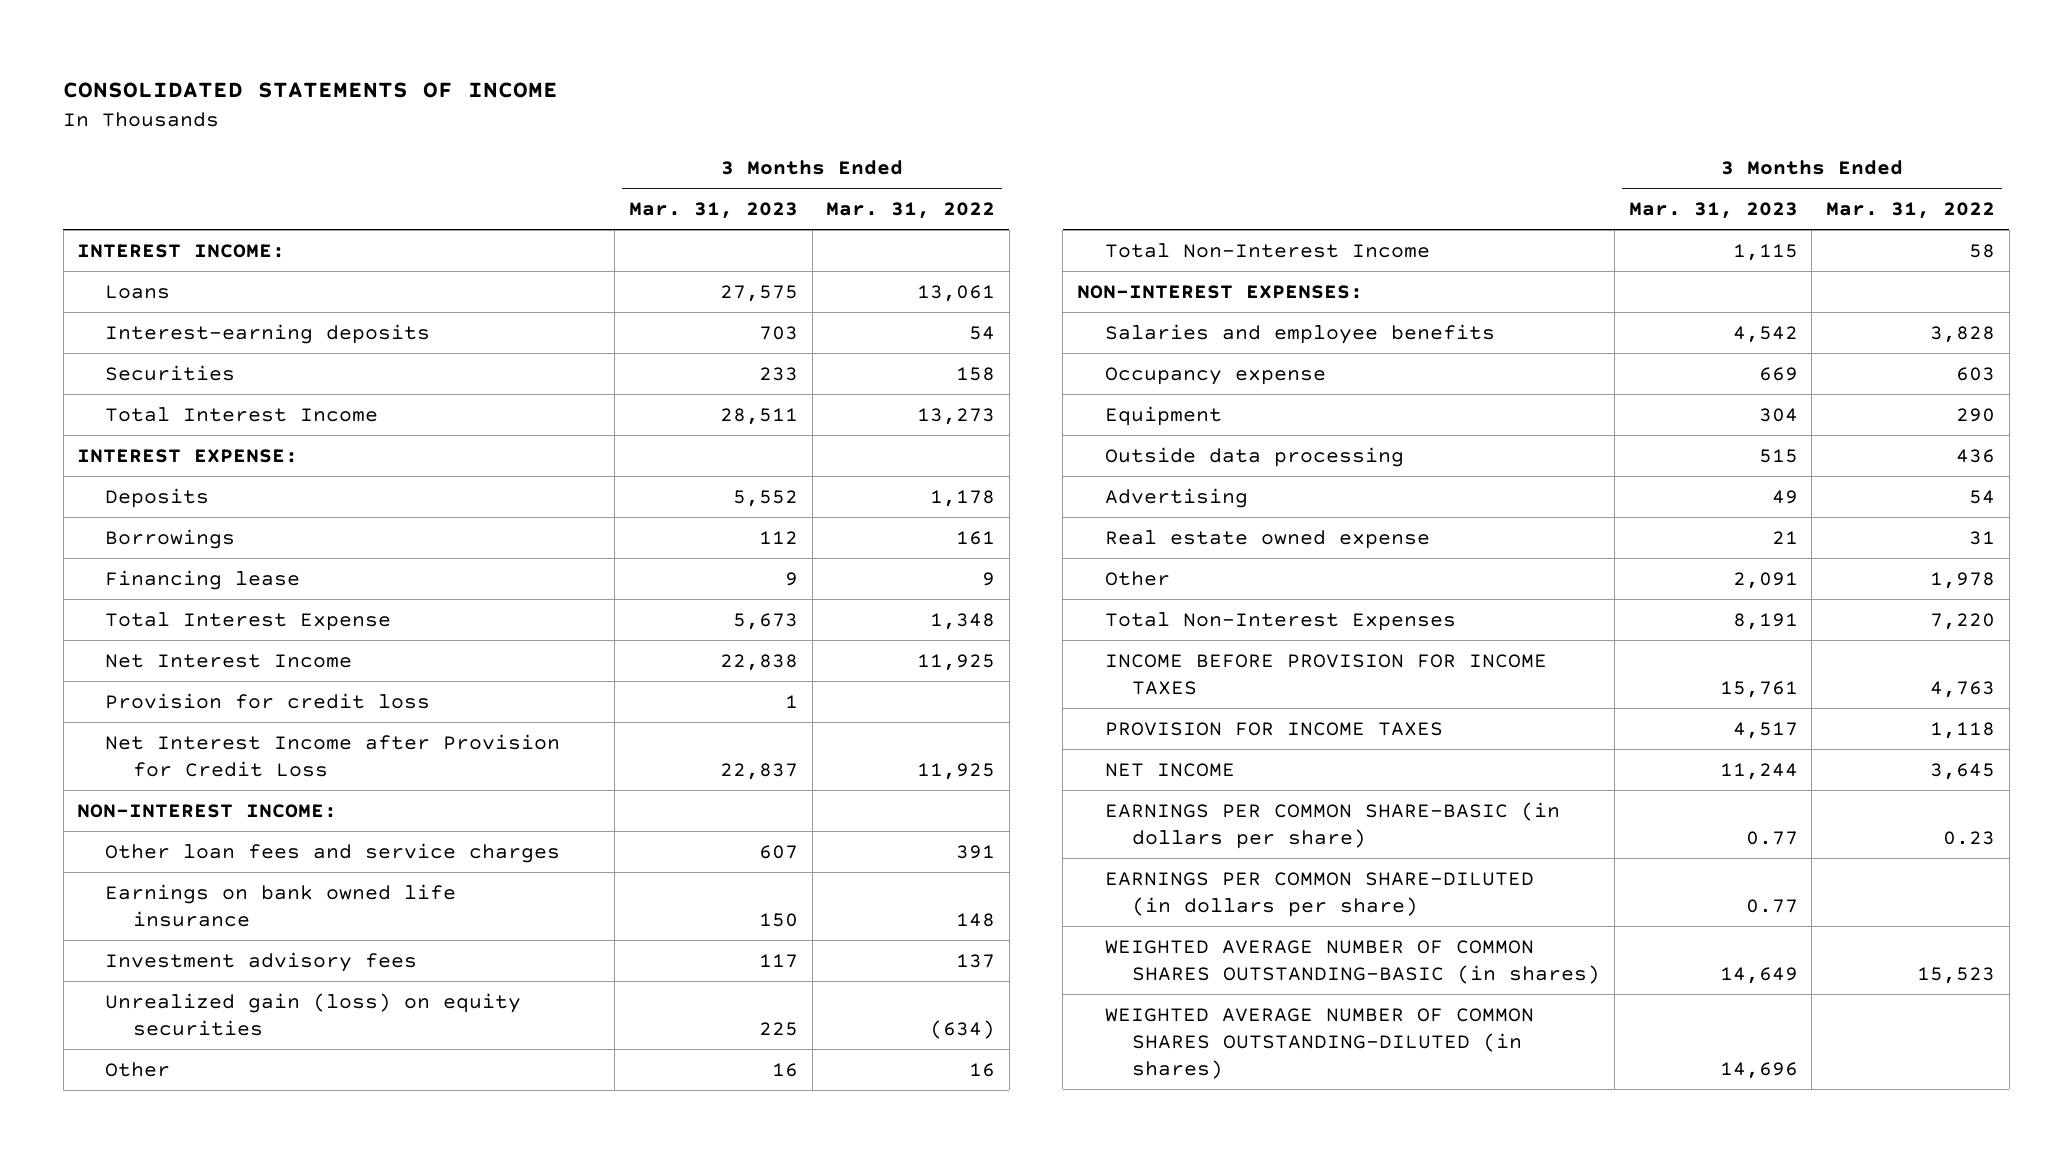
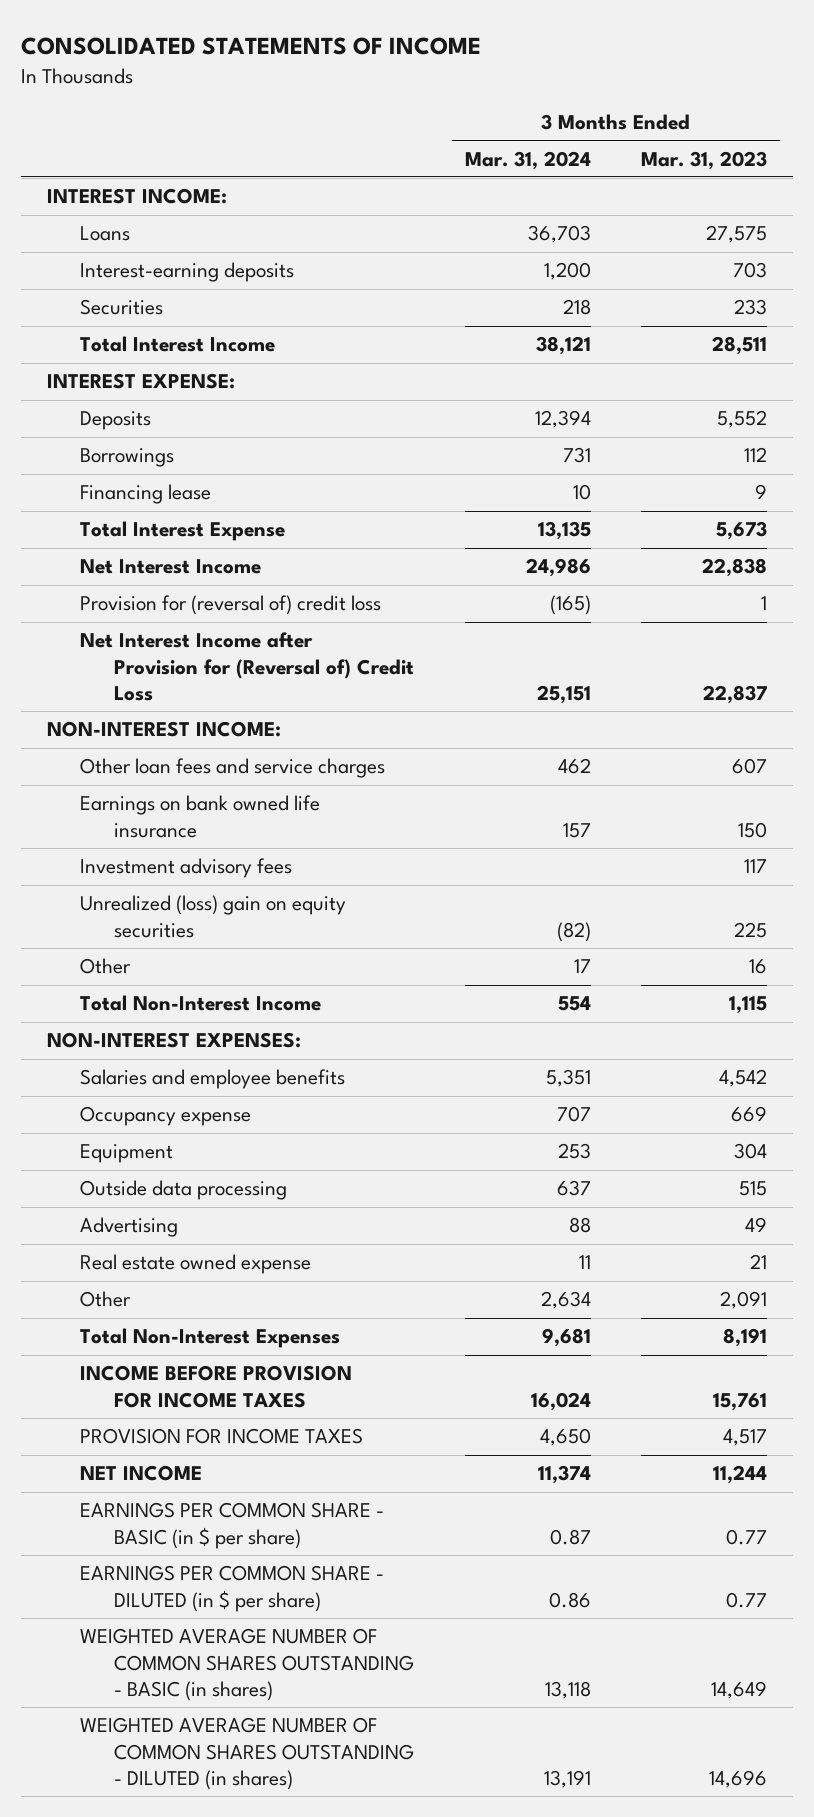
[826,201,996,219] Mar. 31, 2022 -> none
none -> [464,150,591,170] Mar. 31, 2024
[105,692,431,709] Provision for credit loss -> [80,595,382,616] Provision for (reversal of) credit loss
[105,733,561,777] Net Interest Income after Provision for Credit Loss -> [80,632,414,701] Net Interest Income after Provision for (Reversal of) Credit Loss
[105,992,522,1036] Unrealized gain (loss) on equity securities -> [80,895,347,938] Unrealized (loss) gain on equity securities
[1104,801,1560,849] EARNINGS PER COMMON SHARE-BASIC (in dollars per share) -> [80,1502,385,1549] EARNINGS PER COMMON SHARE - BASIC (in $ per share)
[1104,871,1534,917] EARNINGS PER COMMON SHARE-DILUTED (in dollars per share) -> [80,1565,385,1612] EARNINGS PER COMMON SHARE - DILUTED (in $ per share)
[1104,939,1601,984] WEIGHTED AVERAGE NUMBER OF COMMON SHARES OUTSTANDING-BASIC (in shares) -> [80,1628,414,1701] WEIGHTED AVERAGE NUMBER OF COMMON SHARES OUTSTANDING - BASIC (in shares)
[1104,1007,1534,1080] WEIGHTED AVERAGE NUMBER OF COMMON SHARES OUTSTANDING-DILUTED (in shares) -> [80,1717,414,1790] WEIGHTED AVERAGE NUMBER OF COMMON SHARES OUTSTANDING - DILUTED (in shares)

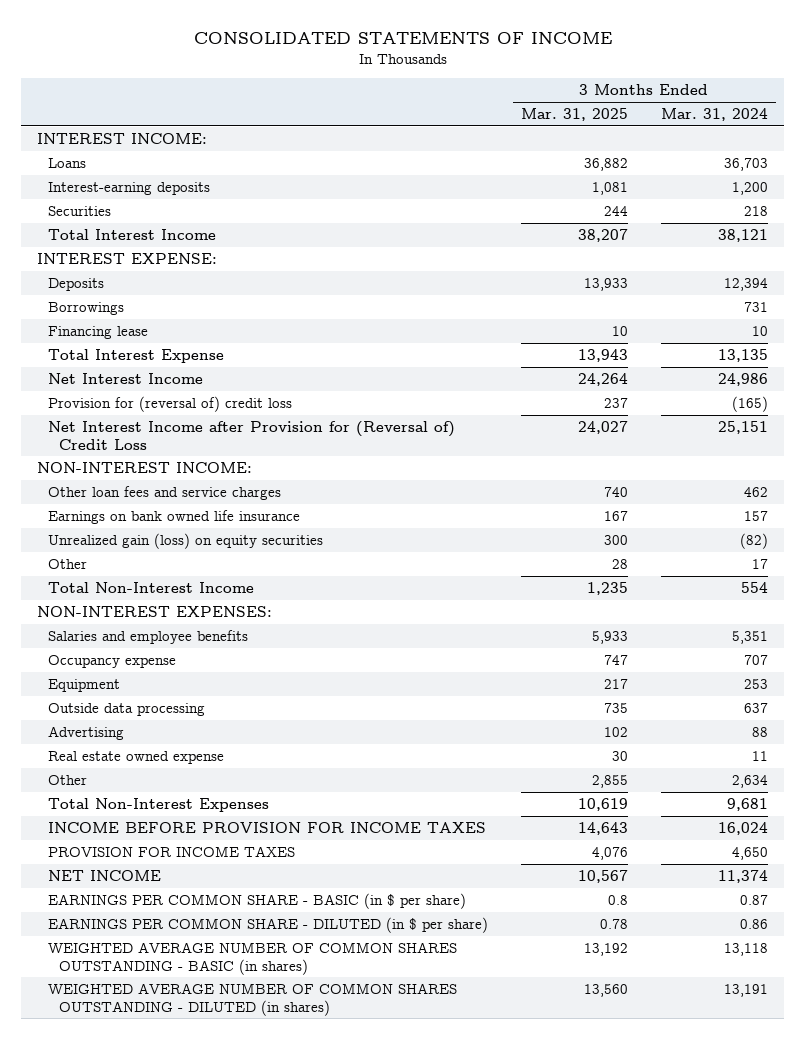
[641,150,768,170] Mar. 31, 2023 -> none
none -> [520,107,628,121] Mar. 31, 2025
[80,858,293,879] Investment advisory fees -> none
[80,895,347,938] Unrealized (loss) gain on equity securities -> [48,532,324,549] Unrealized gain (loss) on equity securities

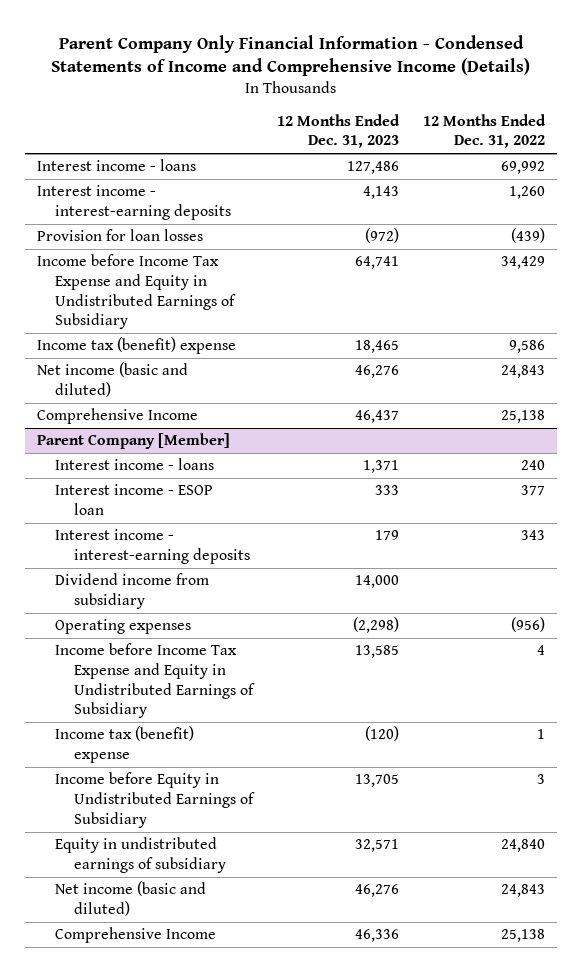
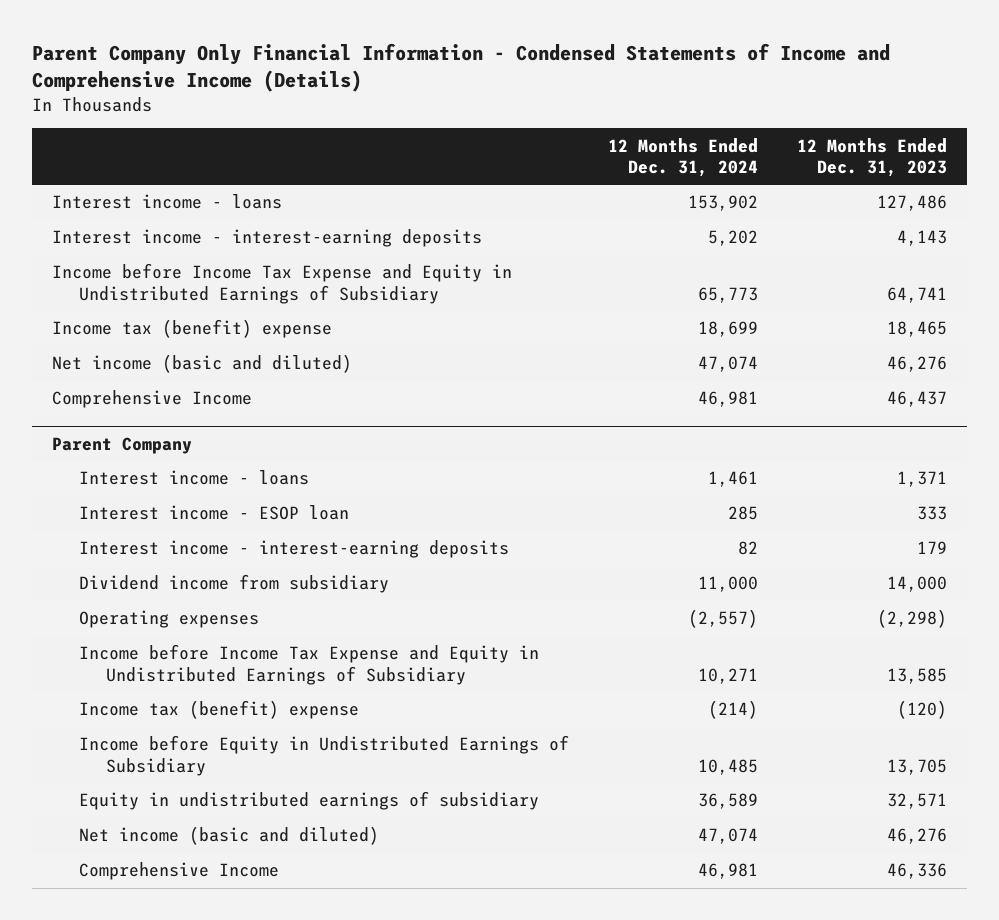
[423,113,547,149] 12 Months Ended Dec. 31, 2022 -> none
none -> [608,137,759,178] 12 Months Ended Dec. 31, 2024
[36,229,203,242] Provision for loan losses -> none
[36,433,230,450] Parent Company [Member] -> [51,437,192,455] Parent Company

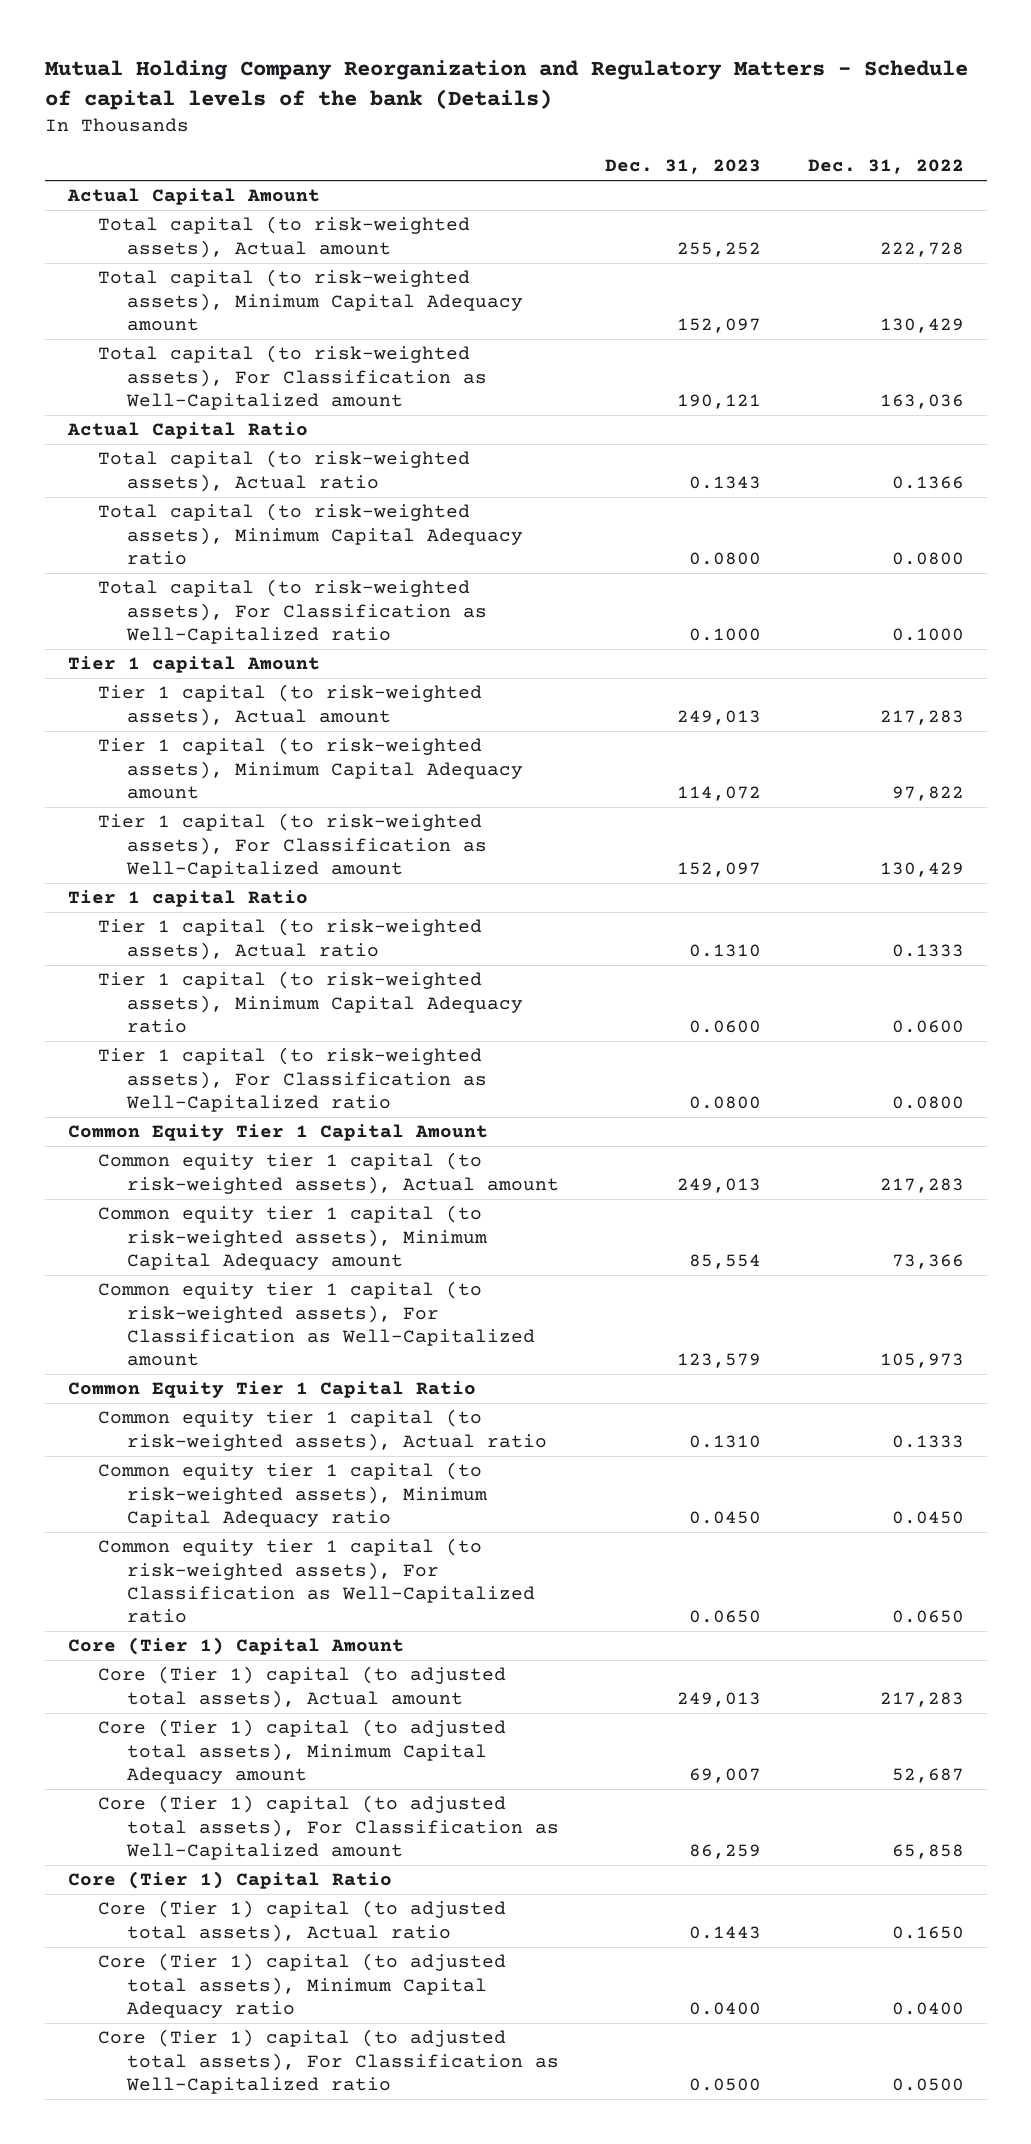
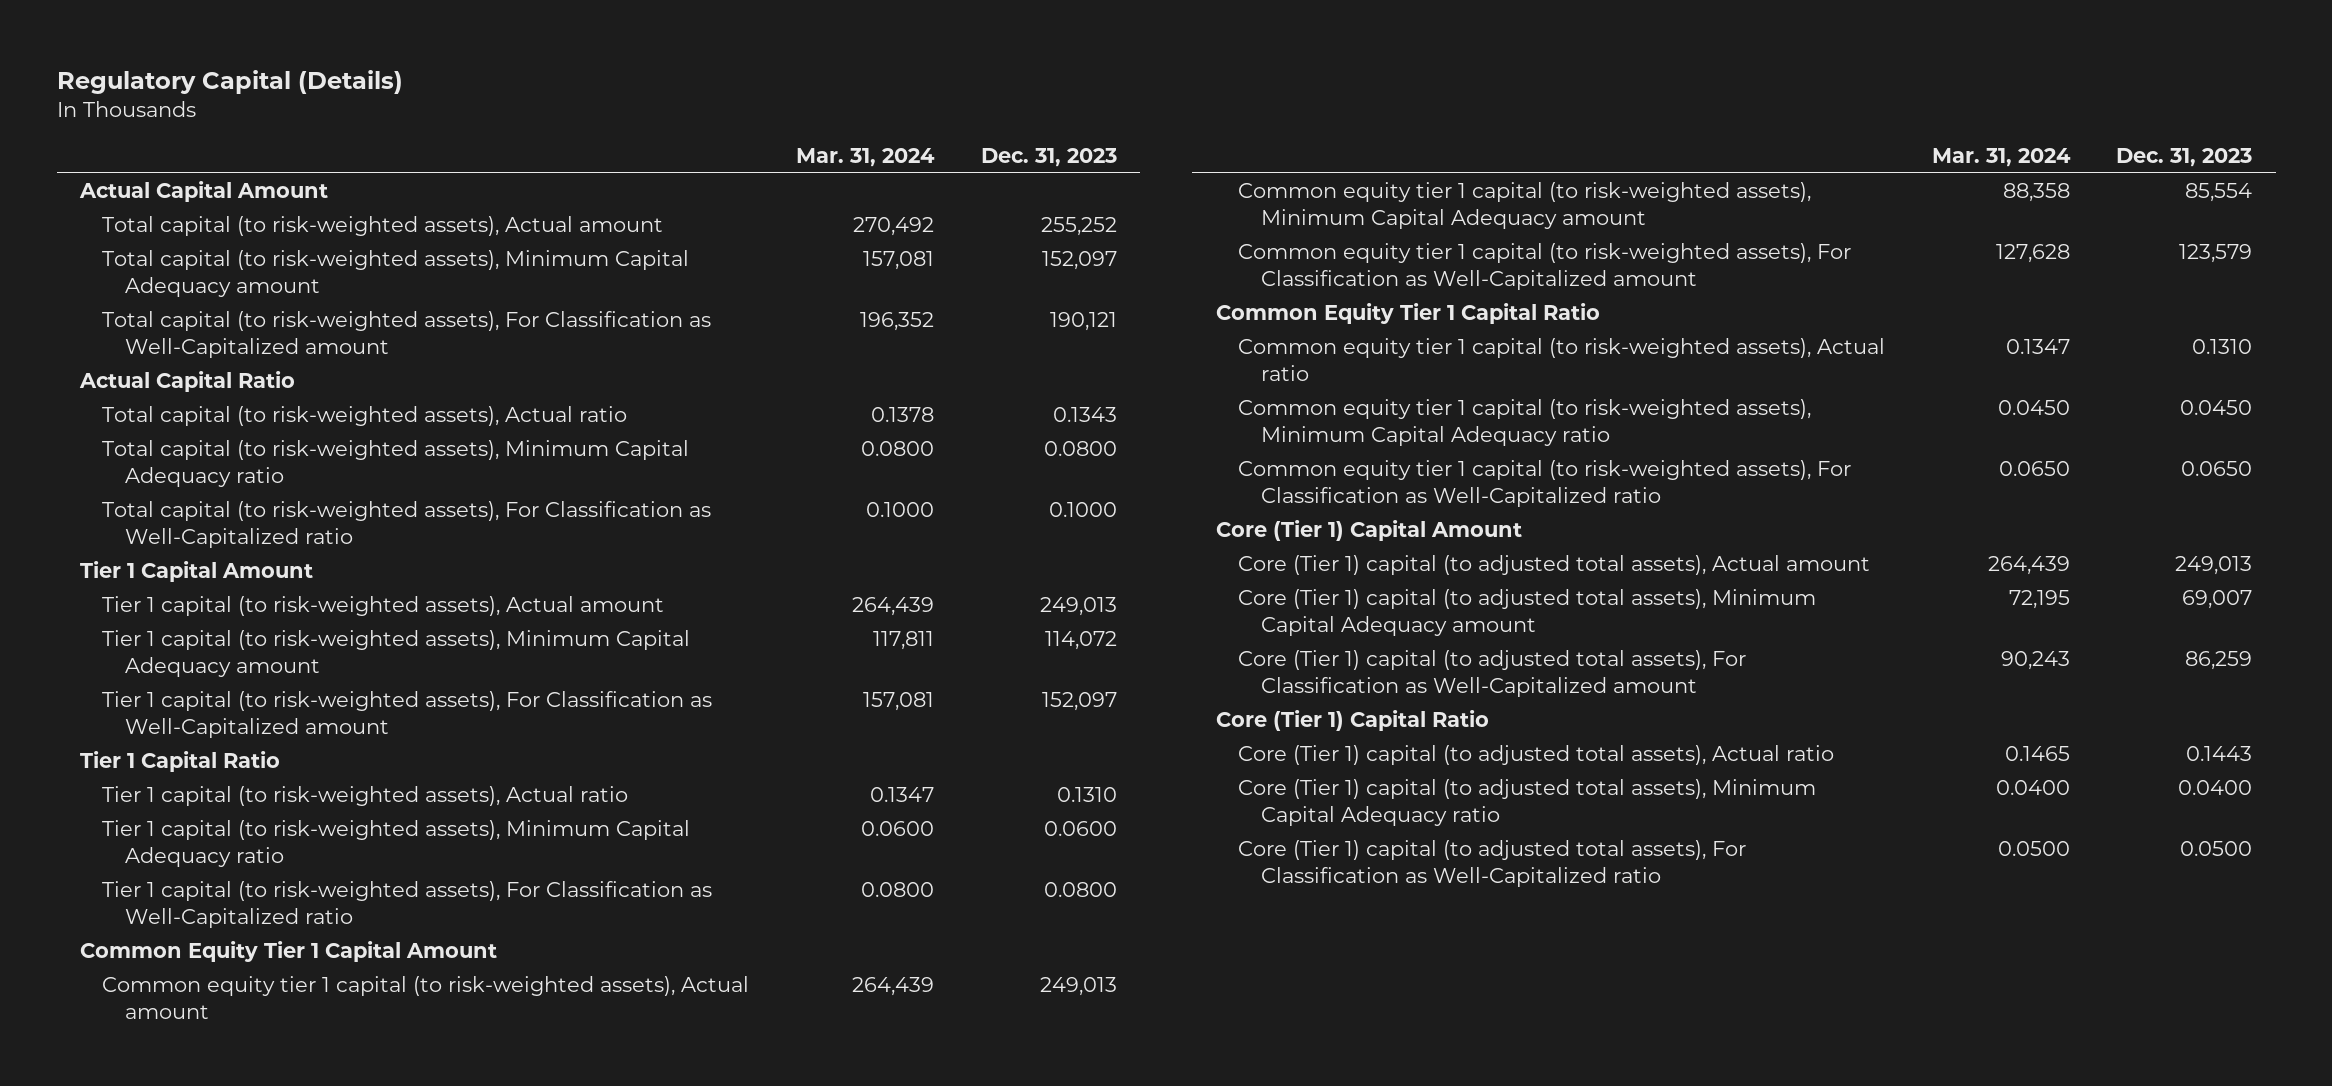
[44,59,968,111] Mutual Holding Company Reorganization and Regulatory Matters - Schedule of capital levels of the bank (Details) -> [56,70,403,95] Regulatory Capital (Details)
[807,159,964,175] Dec. 31, 2022 -> none
none -> [796,147,936,167] Mar. 31, 2024
[67,656,320,674] Tier 1 capital Amount -> [80,561,314,583] Tier 1 Capital Amount
[67,890,308,908] Tier 1 capital Ratio -> [80,751,281,773] Tier 1 Capital Ratio

